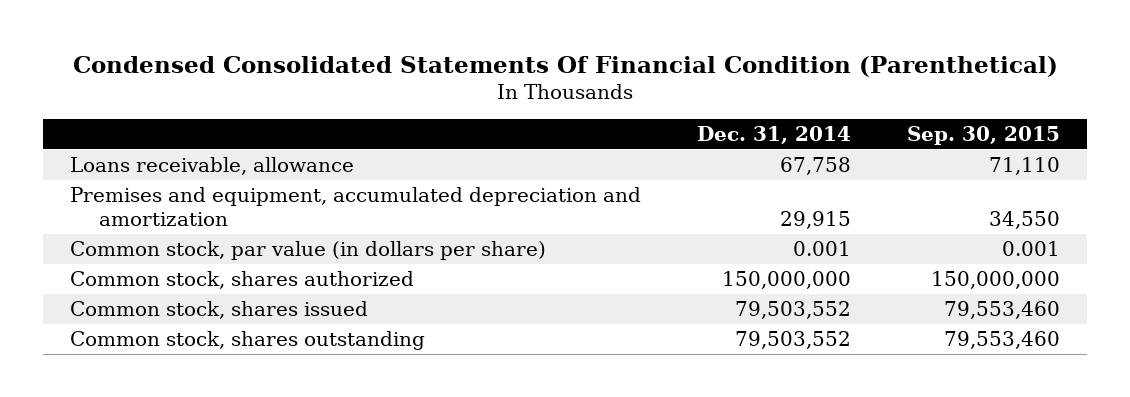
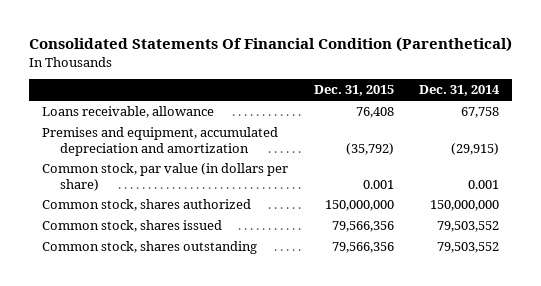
[72,55,1058,77] Condensed Consolidated Statements Of Financial Condition (Parenthetical) -> [28,37,512,53] Consolidated Statements Of Financial Condition (Parenthetical)
[906,125,1060,145] Sep. 30, 2015 -> none
none -> [313,85,394,97] Dec. 31, 2015
[779,211,851,230] 29,915 -> [451,142,500,155] (29,915)

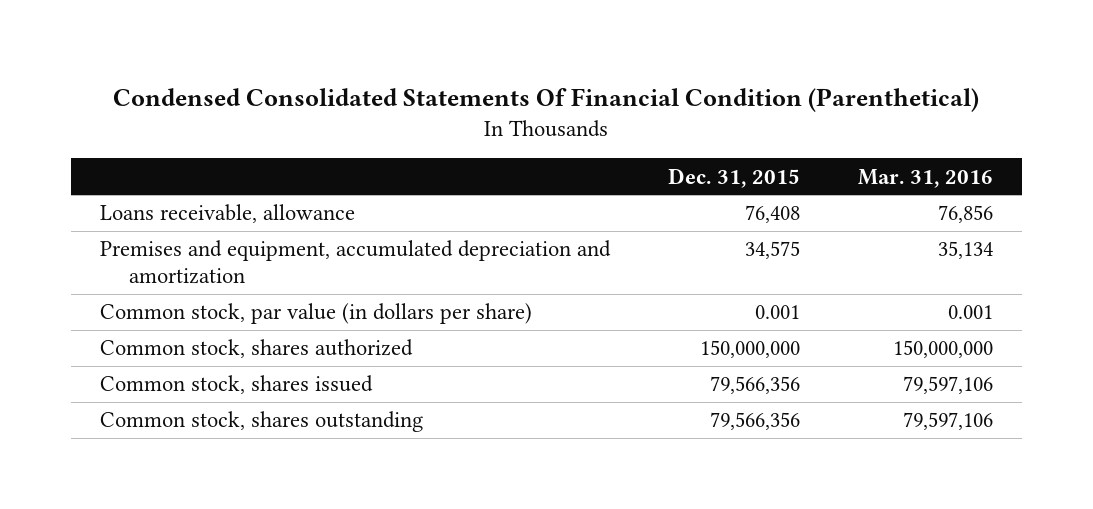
[28,37,512,53] Consolidated Statements Of Financial Condition (Parenthetical) -> [113,87,980,112] Condensed Consolidated Statements Of Financial Condition (Parenthetical)
[419,85,501,97] Dec. 31, 2014 -> none
none -> [857,168,993,188] Mar. 31, 2016
[345,142,394,155] (35,792) -> [744,241,800,260] 34,575

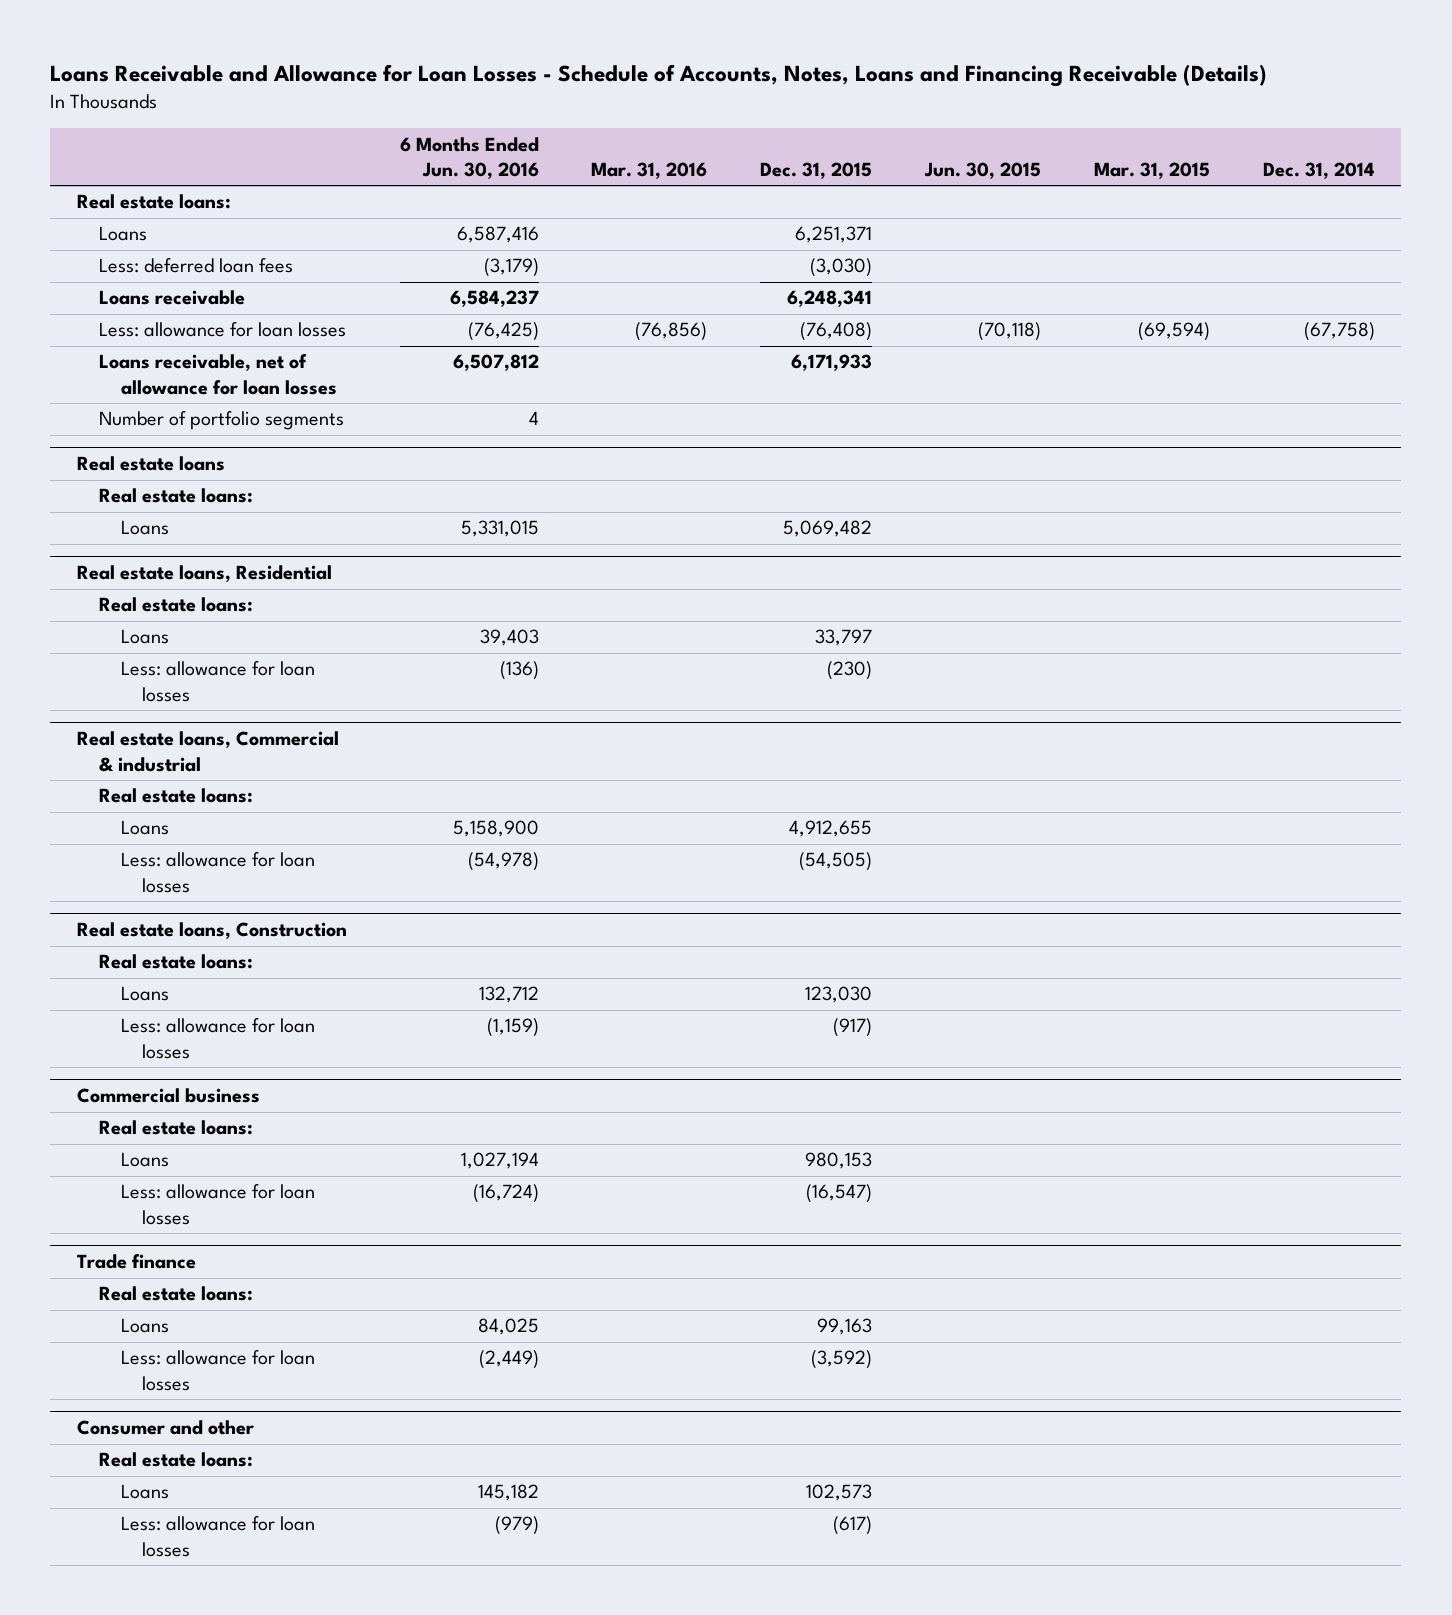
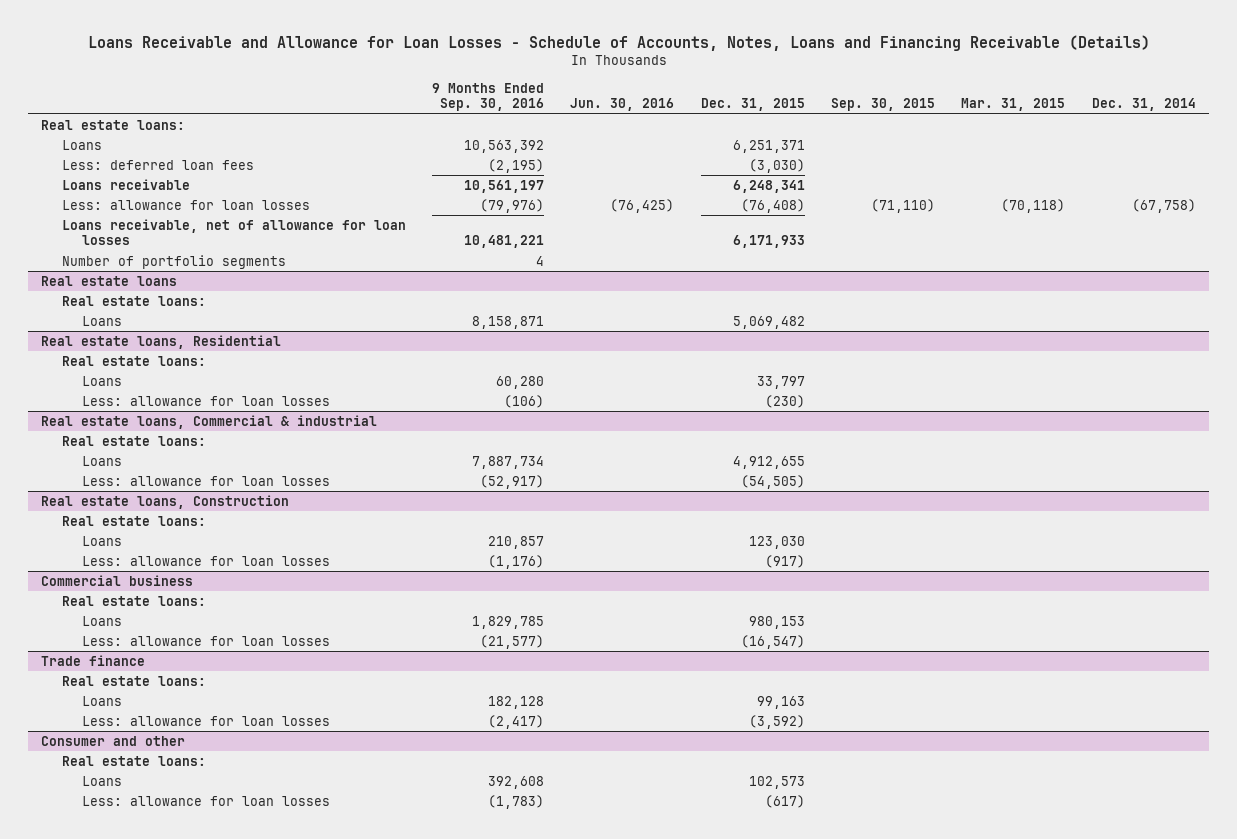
[399,136,539,180] 6 Months Ended Jun. 30, 2016 -> none
[591,162,708,180] Mar. 31, 2016 -> none
[924,162,1042,180] Jun. 30, 2015 -> none
none -> [432,82,545,112] 9 Months Ended Sep. 30, 2016
none -> [570,98,675,112] Jun. 30, 2016
none -> [831,98,936,112] Sep. 30, 2015
[1138,322,1211,342] (69,594) -> [1001,198,1066,213] (70,118)

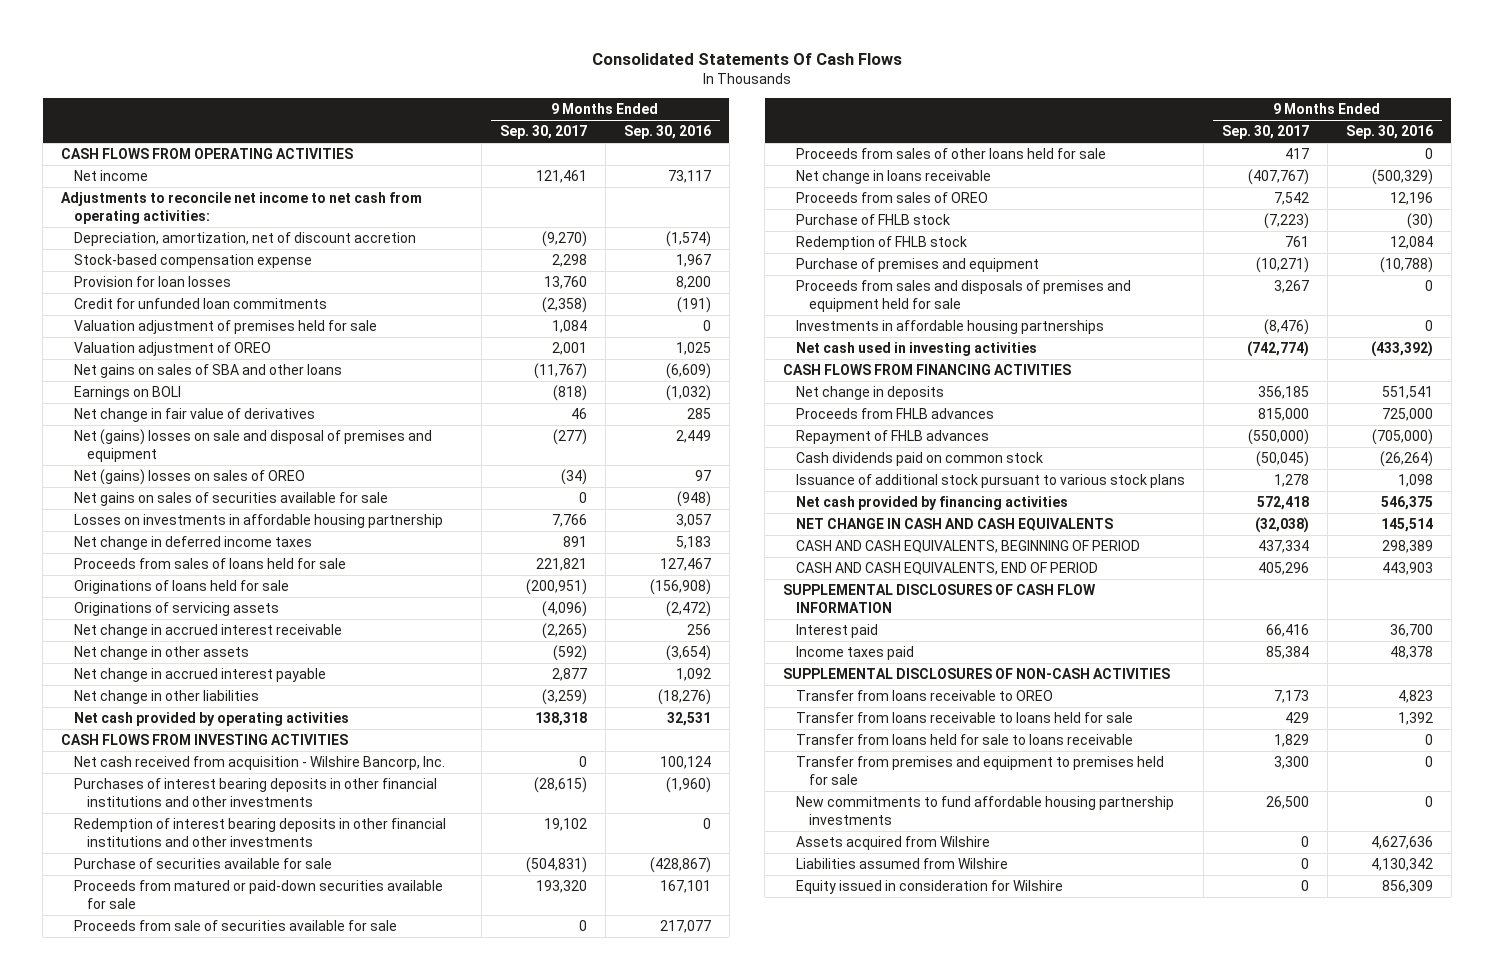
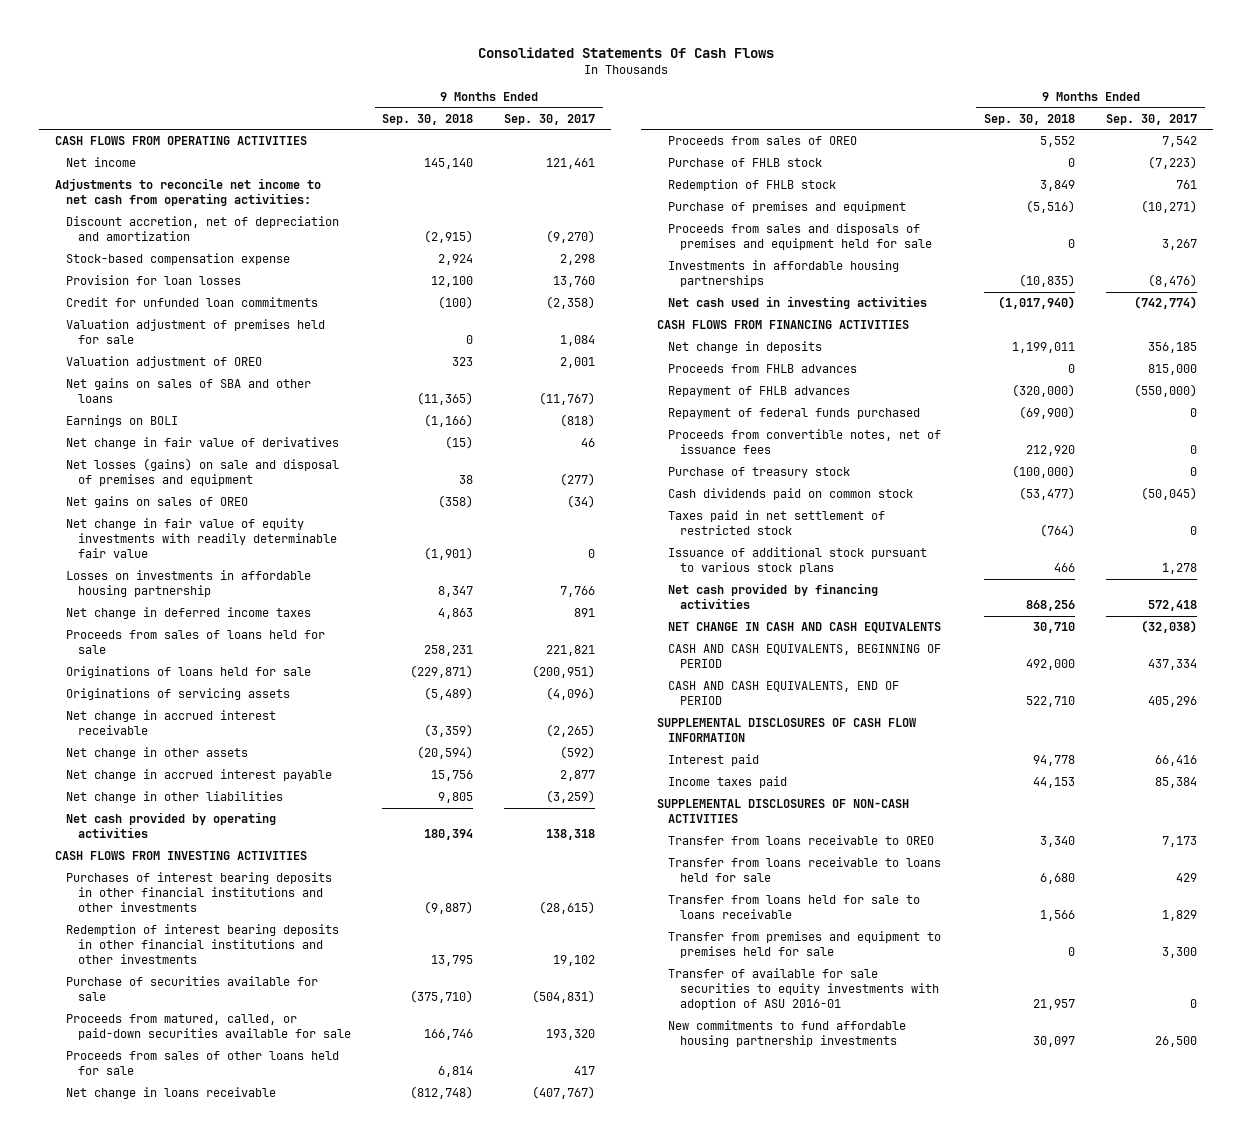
[623,125,711,140] Sep. 30, 2016 -> none
none -> [382,113,474,125] Sep. 30, 2018
[74,232,417,247] Depreciation, amortization, net of discount accretion -> [66,216,340,242] Discount accretion, net of depreciation and amortization
[74,492,389,507] Net gains on sales of securities available for sale -> none
[74,429,433,463] Net (gains) losses on sale and disposal of premises and equipment -> [66,458,340,487] Net losses (gains) on sale and disposal of premises and equipment
[74,469,306,486] Net (gains) losses on sales of OREO -> [66,496,249,509] Net gains on sales of OREO
none -> [66,518,338,559] Net change in fair value of equity investments with readily determinable fair value
[74,756,446,771] Net cash received from acquisition - Wilshire Bancorp, Inc. -> none
[74,920,398,932] Proceeds from sale of securities available for sale -> none
[74,880,444,910] Proceeds from matured or paid-down securities available for sale -> [66,1014,352,1041] Proceeds from matured, called, or paid-down securities available for sale
none -> [668,408,921,420] Repayment of federal funds purchased
none -> [668,429,942,455] Proceeds from convertible notes, net of issuance fees
none -> [668,467,851,479] Purchase of treasury stock
none -> [668,510,886,536] Taxes paid in net settlement of restricted stock
none -> [668,968,940,1011] Transfer of available for sale securities to equity investments with adoption of ASU 2016-01
[795,836,990,851] Assets acquired from Wilshire -> none
[795,858,1008,870] Liabilities assumed from Wilshire -> none
[795,880,1063,895] Equity issued in consideration for Wilshire -> none

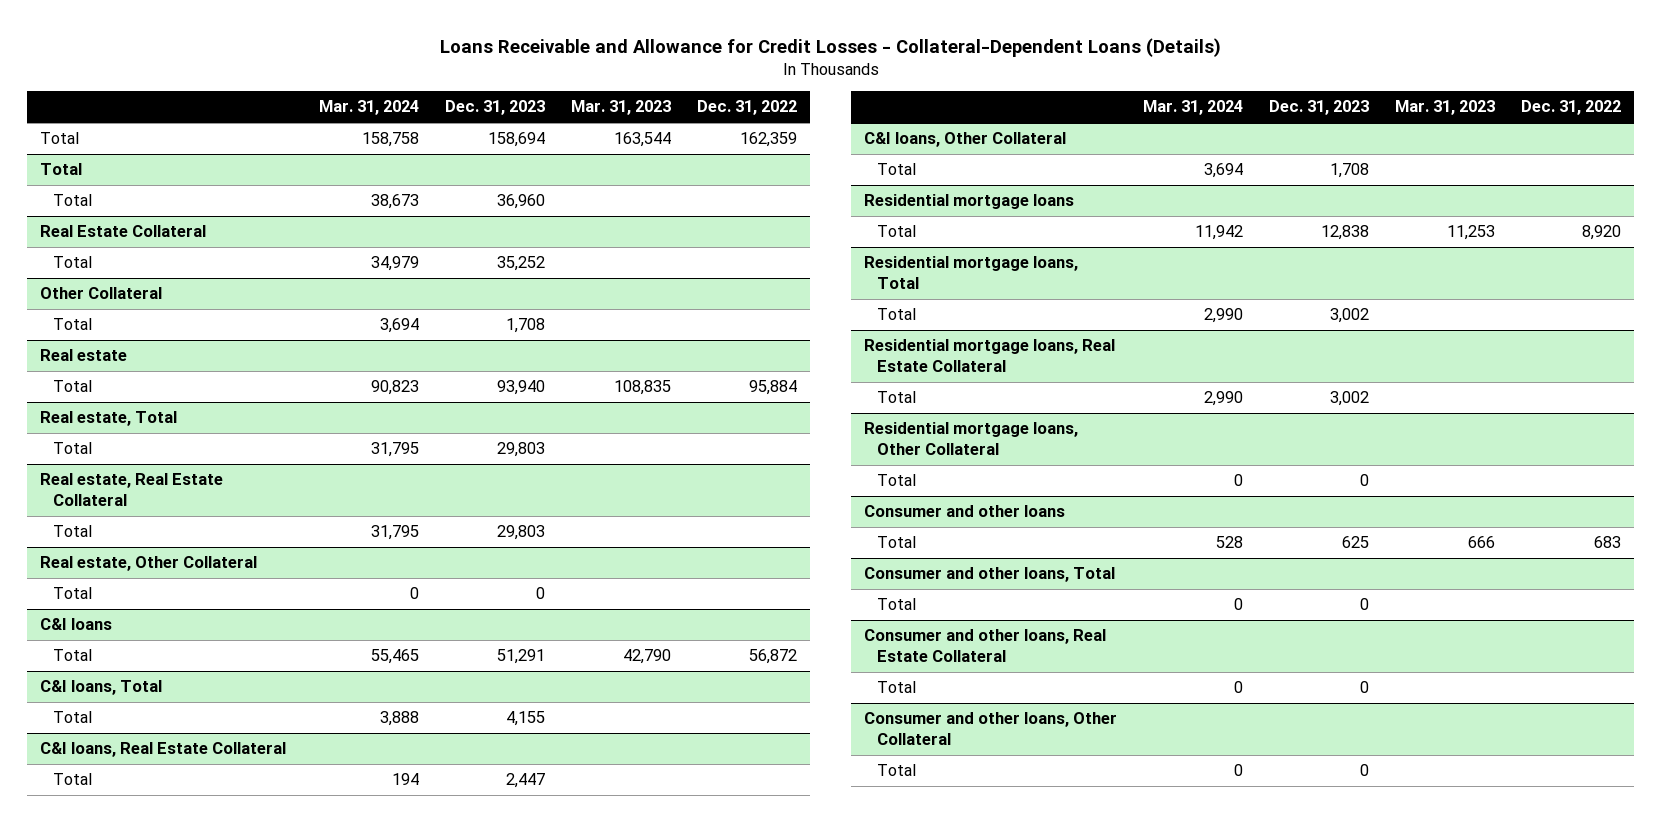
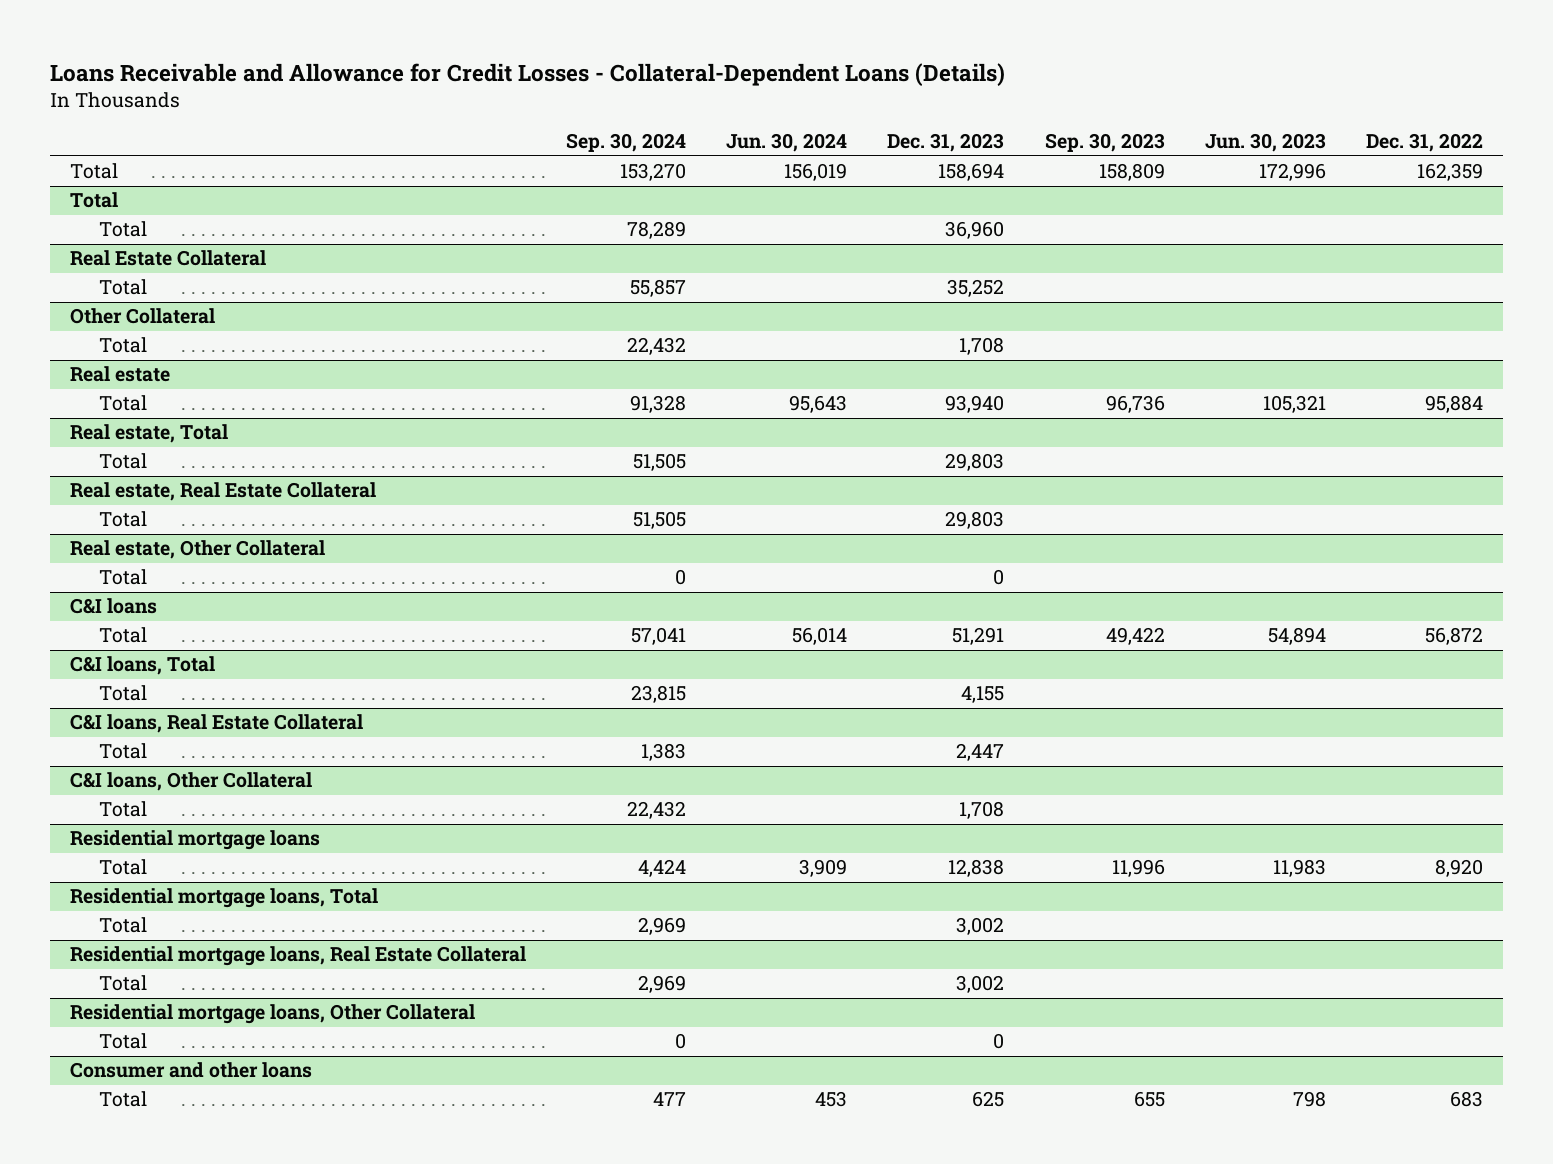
[319,100,420,116] Mar. 31, 2024 -> none
[571,100,672,116] Mar. 31, 2023 -> none
none -> [566,133,687,153] Sep. 30, 2024
none -> [726,133,848,153] Jun. 30, 2024
none -> [1044,133,1165,153] Sep. 30, 2023
none -> [1204,133,1326,153] Jun. 30, 2023
[864,567,1116,583] Consumer and other loans, Total -> none
[877,598,917,611] Total -> none
[864,629,1107,662] Consumer and other loans, Real Estate Collateral -> none
[877,681,917,694] Total -> none
[864,712,1118,745] Consumer and other loans, Other Collateral -> none
[877,764,917,777] Total -> none

